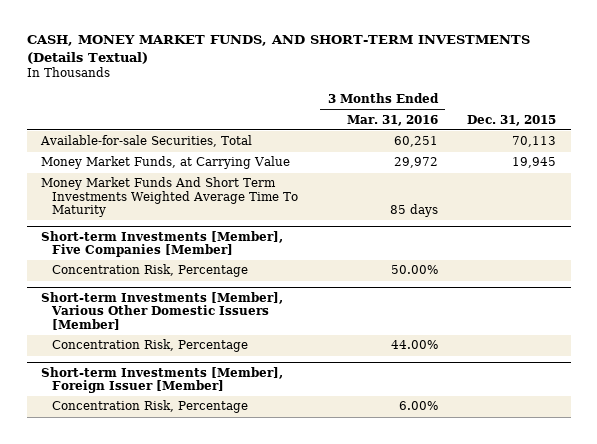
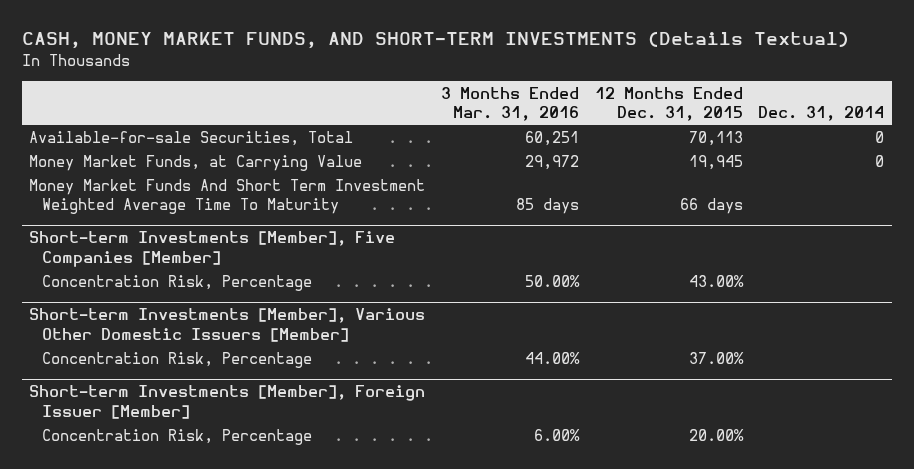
[467,114,557,126] Dec. 31, 2015 -> none
none -> [594,86,743,121] 12 Months Ended Dec. 31, 2015
none -> [758,105,885,121] Dec. 31, 2014
[41,177,298,217] Money Market Funds And Short Term Investments Weighted Average Time To Maturity -> [29,178,426,215] Money Market Funds And Short Term Investment Weighted Average Time To Maturity

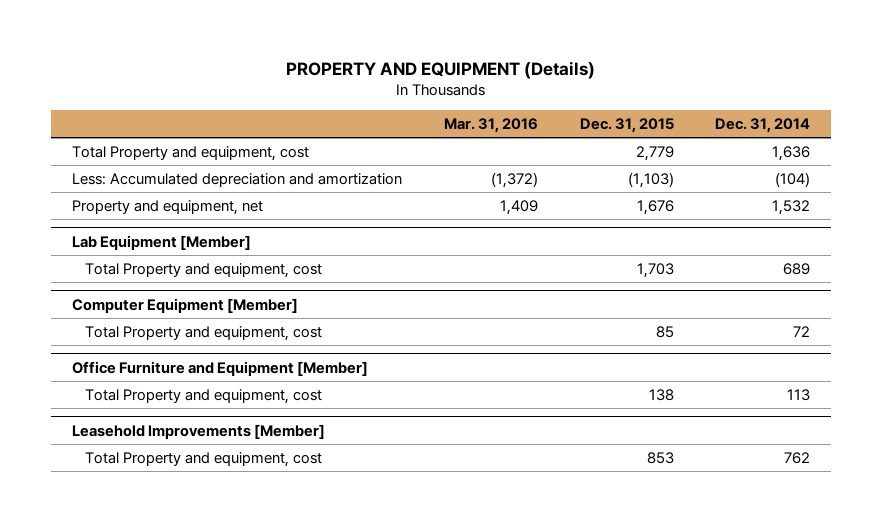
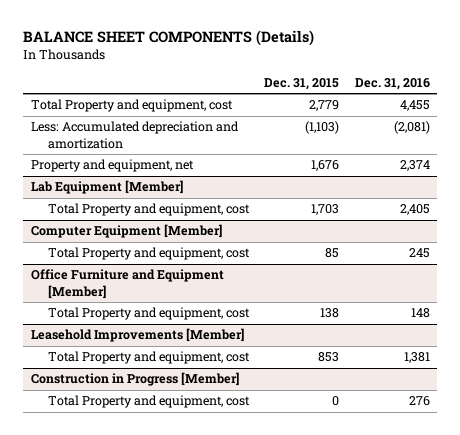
[286,60,596,79] PROPERTY AND EQUIPMENT (Details) -> [22,30,314,47] BALANCE SHEET COMPONENTS (Details)
[444,117,539,133] Mar. 31, 2016 -> none
[715,117,811,133] Dec. 31, 2014 -> none
none -> [354,77,430,90] Dec. 31, 2016
none -> [30,372,239,387] Construction in Progress [Member]
none -> [47,395,250,409] Total Property and equipment, cost

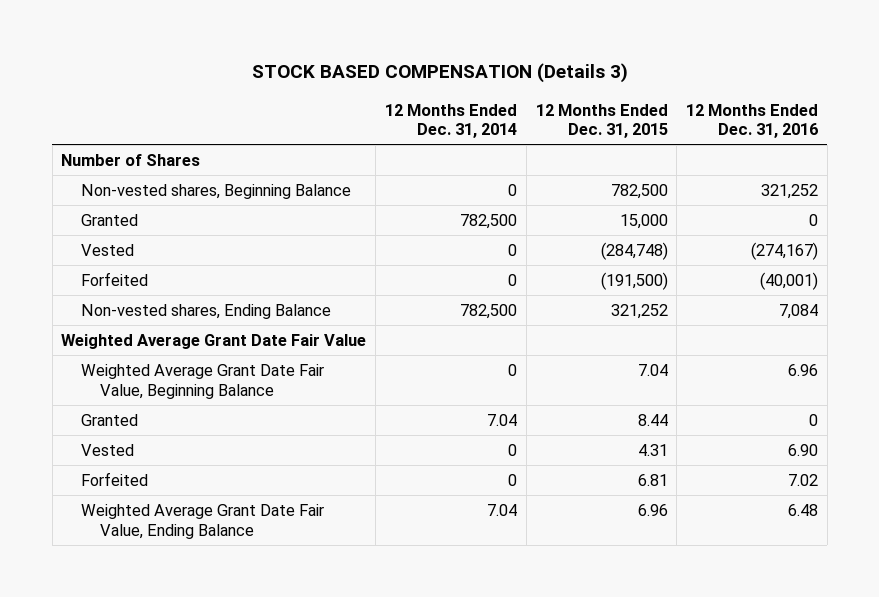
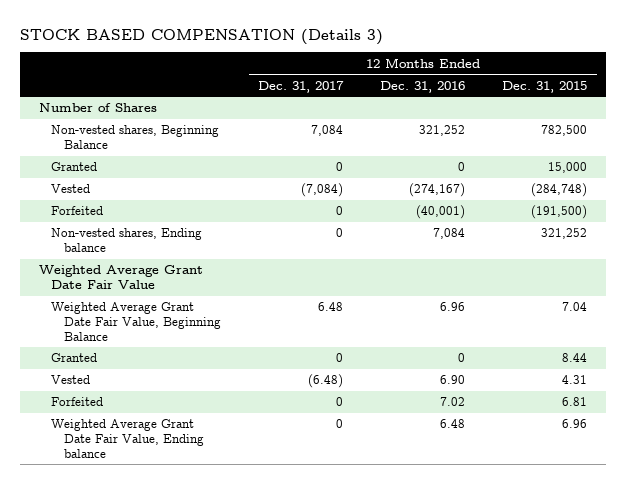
[384,103,517,139] 12 Months Ended Dec. 31, 2014 -> none
none -> [258,80,345,93] Dec. 31, 2017
[80,303,331,319] Non-vested shares, Ending Balance -> [51,228,203,252] Non-vested shares, Ending balance
[80,503,324,539] Weighted Average Grant Date Fair Value, Ending Balance -> [51,419,204,458] Weighted Average Grant Date Fair Value, Ending balance

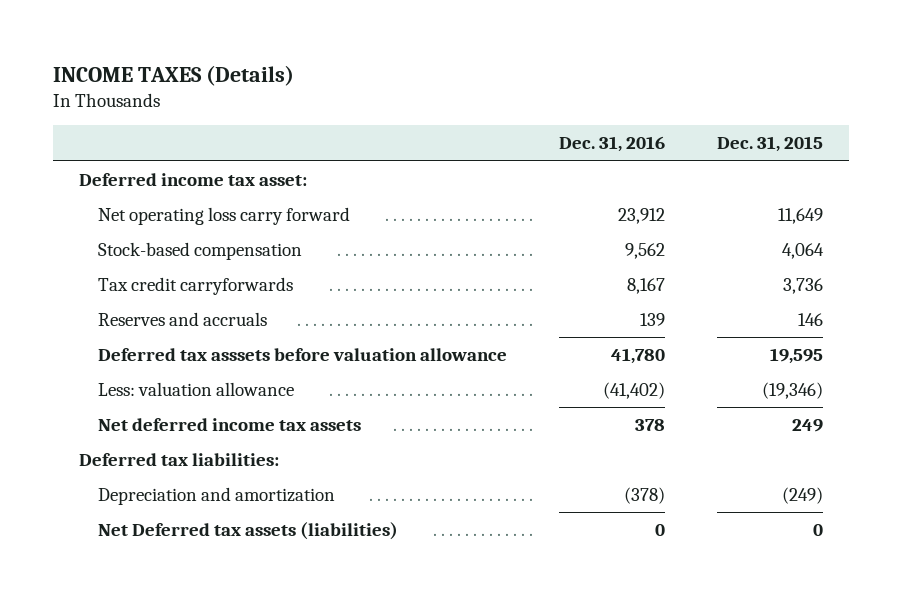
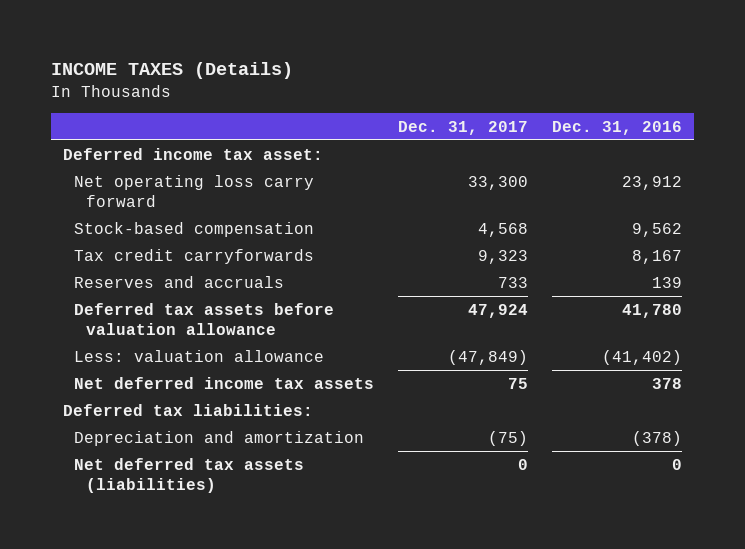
[716,136,823,153] Dec. 31, 2015 -> none
none -> [398,120,529,135] Dec. 31, 2017
[97,347,507,361] Deferred tax asssets before valuation allowance -> [74,302,335,335] Deferred tax assets before valuation allowance
[97,521,398,540] Net Deferred tax assets (liabilities) -> [74,457,305,493] Net deferred tax assets (liabilities)

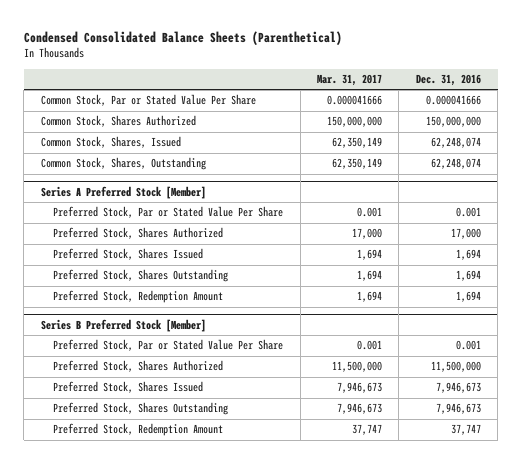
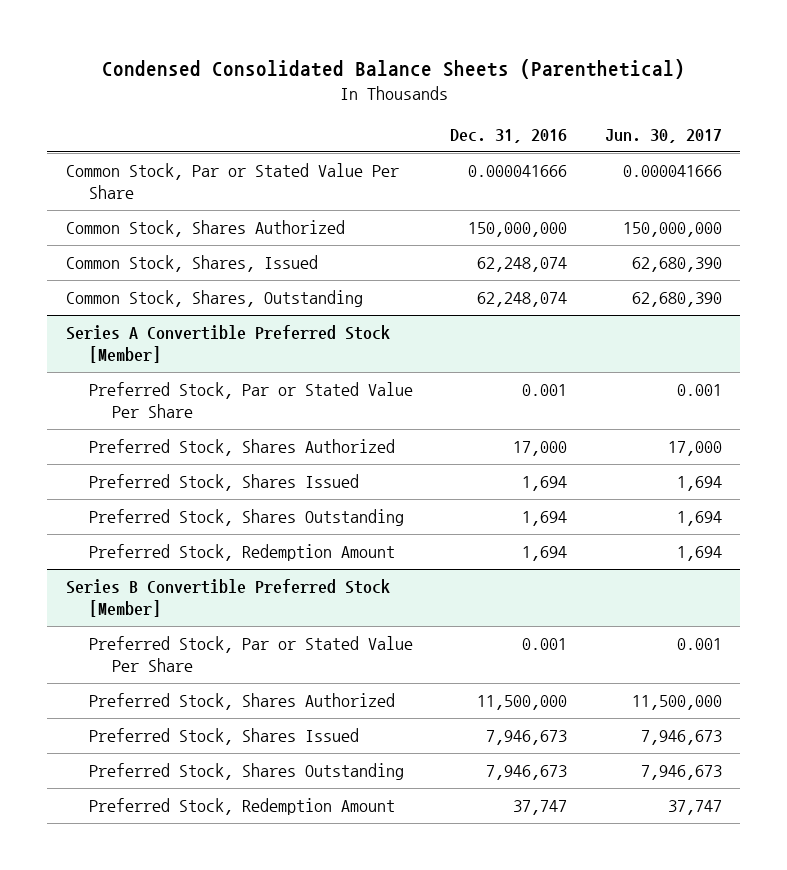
[317,74,383,87] Mar. 31, 2017 -> none
none -> [604,129,722,144] Jun. 30, 2017
[40,185,206,199] Series A Preferred Stock [Member] -> [65,325,390,363] Series A Convertible Preferred Stock [Member]
[40,318,206,332] Series B Preferred Stock [Member] -> [65,579,390,617] Series B Convertible Preferred Stock [Member]

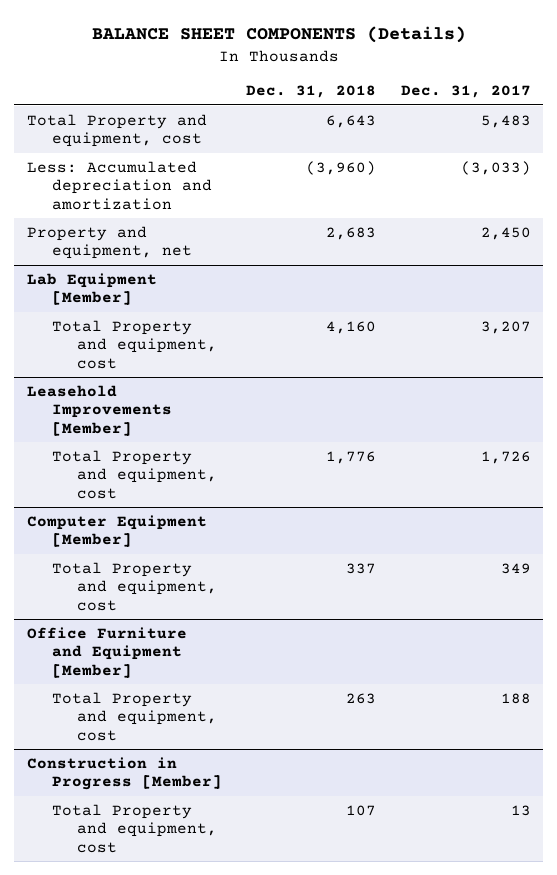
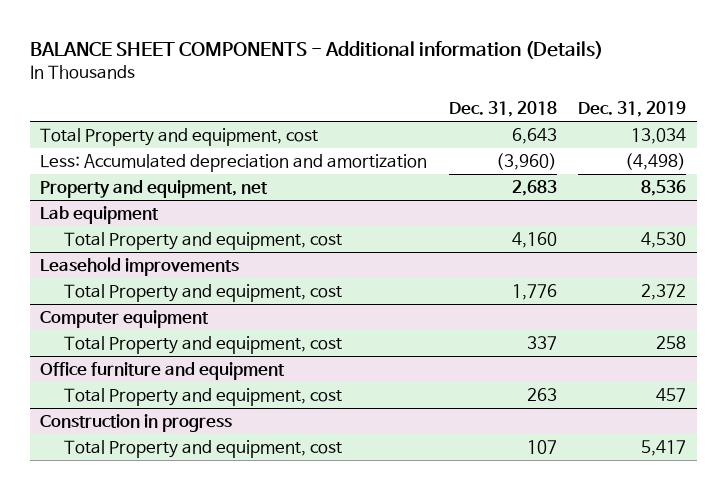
[91,26,466,44] BALANCE SHEET COMPONENTS (Details) -> [29,40,603,59] BALANCE SHEET COMPONENTS - Additional information (Details)
[400,85,531,99] Dec. 31, 2017 -> none
none -> [578,100,687,117] Dec. 31, 2019
[26,272,157,306] Lab Equipment [Member] -> [40,206,160,225] Lab equipment
[26,384,172,436] Leasehold Improvements [Member] -> [40,257,240,277] Leasehold improvements
[26,514,207,548] Computer Equipment [Member] -> [40,310,210,329] Computer equipment
[26,626,187,678] Office Furniture and Equipment [Member] -> [40,362,286,381] Office furniture and equipment
[26,756,222,791] Construction in Progress [Member] -> [40,414,233,433] Construction in progress

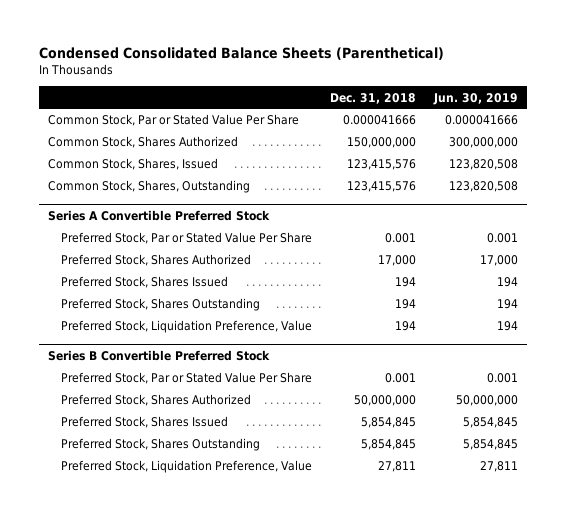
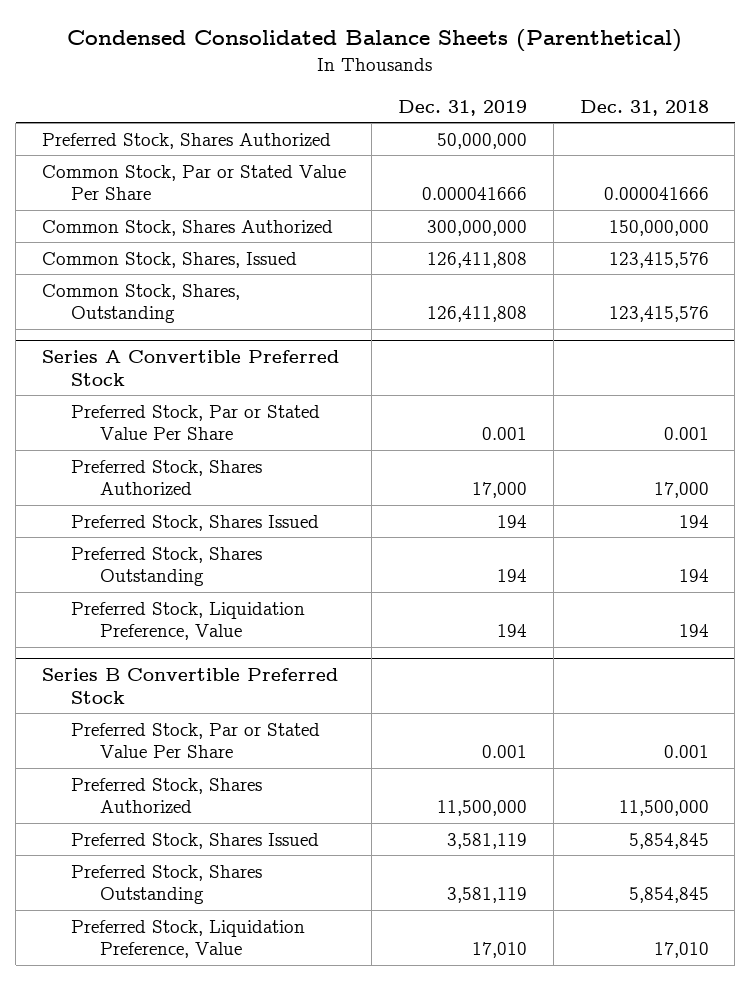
[433,92,519,105] Jun. 30, 2019 -> none
none -> [398,100,528,117] Dec. 31, 2019
none -> [41,132,331,149] Preferred Stock, Shares Authorized
[354,395,417,407] 50,000,000 -> [618,800,709,817] 11,500,000
[378,461,417,473] 27,811 -> [653,942,709,959] 17,010

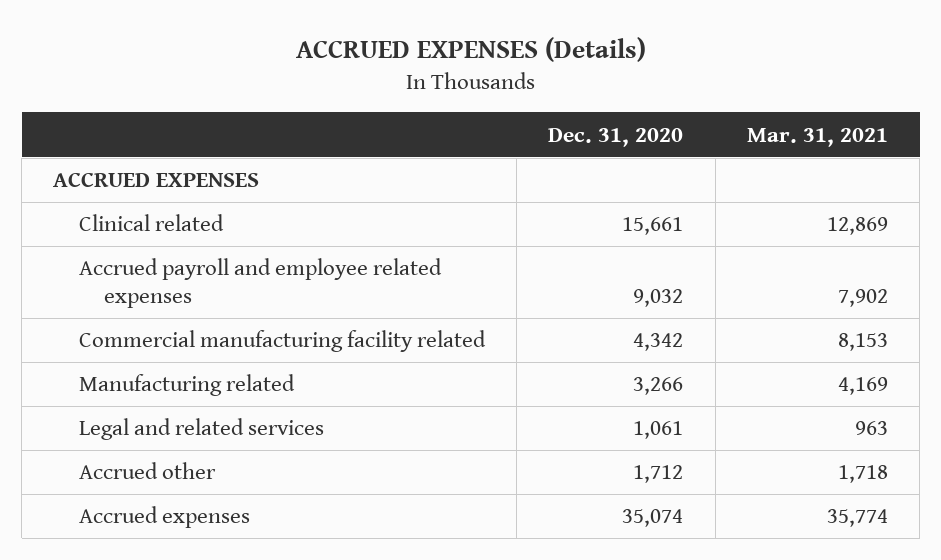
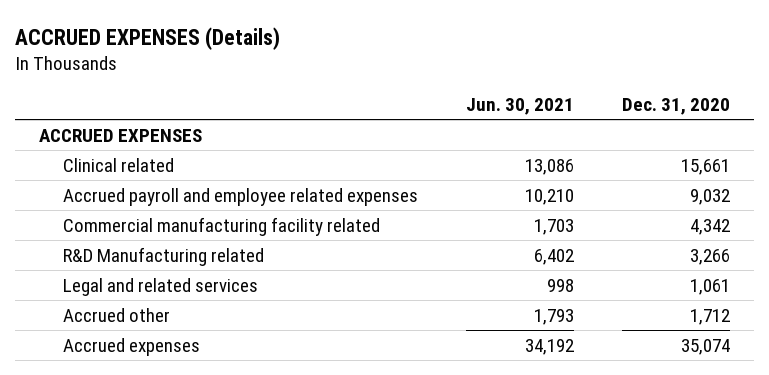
[746,127,888,147] Mar. 31, 2021 -> none
none -> [465,97,574,115] Jun. 30, 2021
[78,374,295,397] Manufacturing related -> [62,246,264,266] R&D Manufacturing related

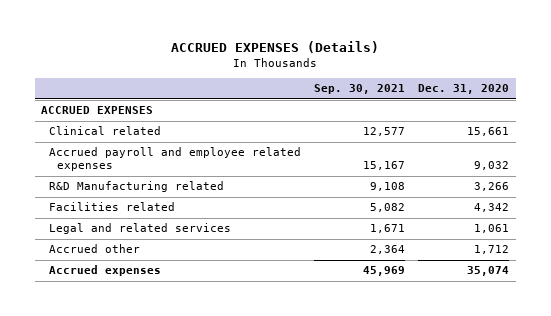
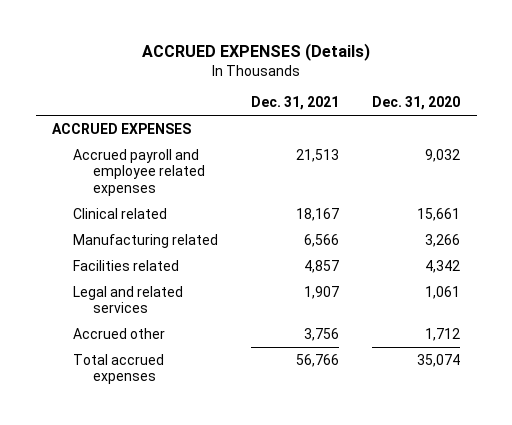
[314,84,406,95] Sep. 30, 2021 -> none
none -> [250,96,339,111] Dec. 31, 2021
[49,126,162,136] Clinical related -> [72,207,167,219] Clinical related
[49,181,225,193] R&D Manufacturing related -> [72,233,218,248] Manufacturing related
[49,265,162,277] Accrued expenses -> [72,353,164,385] Total accrued expenses

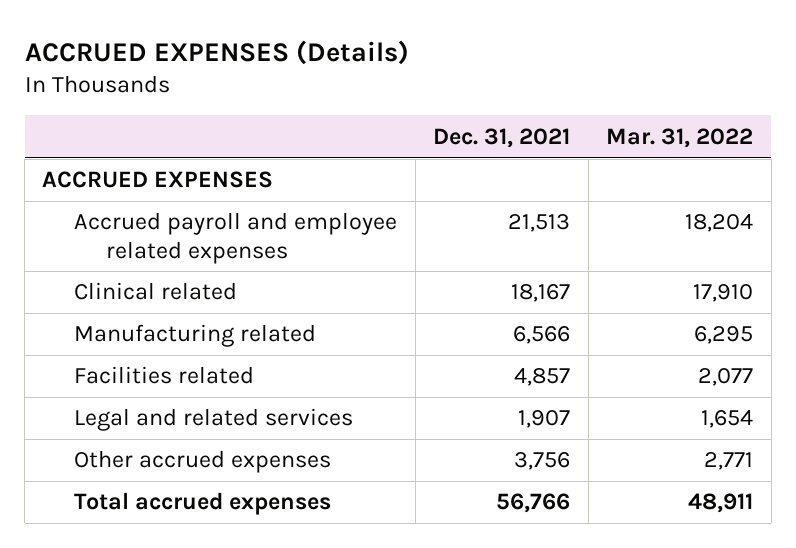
[372,96,461,111] Dec. 31, 2020 -> none
none -> [606,127,754,148] Mar. 31, 2022
[72,327,165,339] Accrued other -> [74,450,332,474] Other accrued expenses

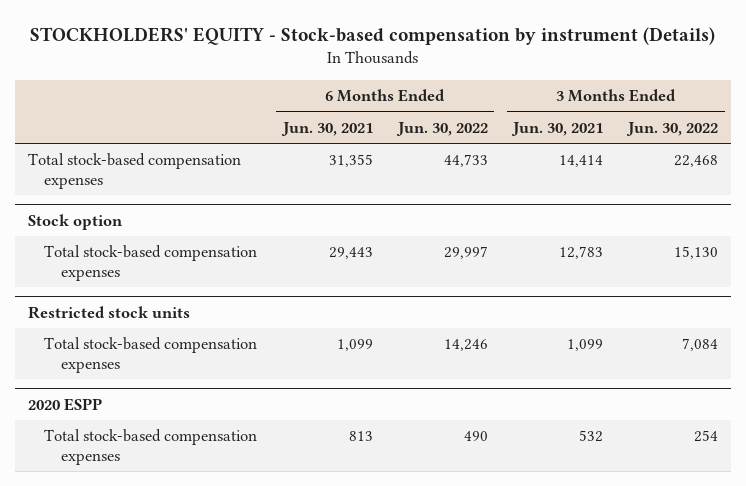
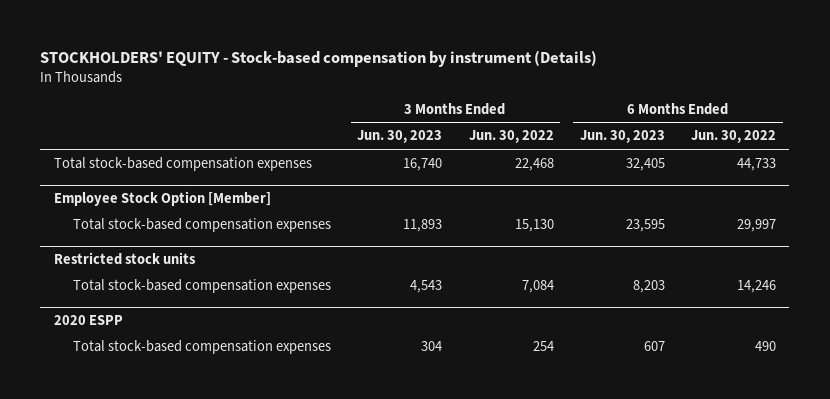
[280,121,373,136] Jun. 30, 2021 -> none
[511,121,604,136] Jun. 30, 2021 -> none
none -> [357,130,443,144] Jun. 30, 2023
none -> [579,130,665,144] Jun. 30, 2023
[27,213,123,230] Stock option -> [53,190,271,206] Employee Stock Option [Member]

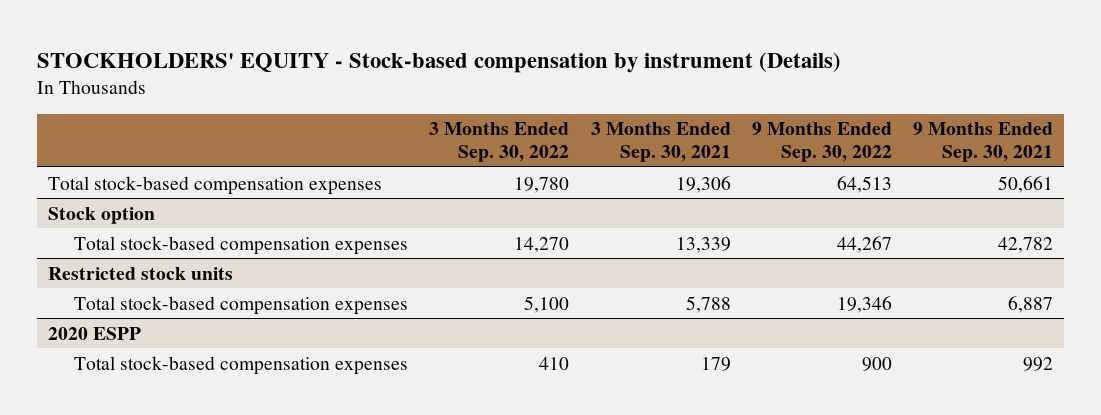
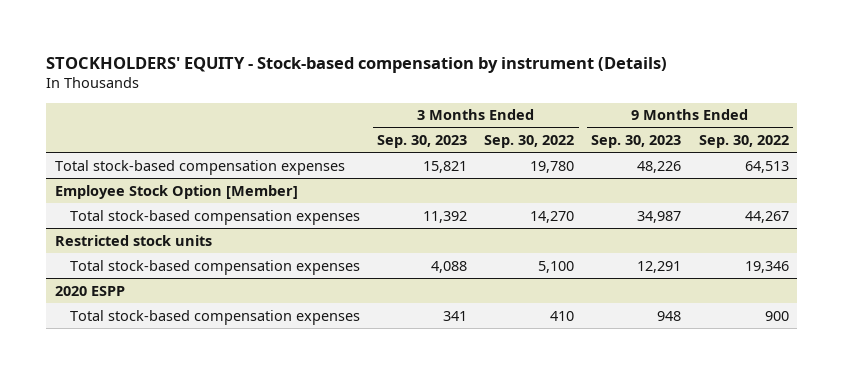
[590,122,731,162] 3 Months Ended Sep. 30, 2021 -> none
[912,122,1053,162] 9 Months Ended Sep. 30, 2021 -> none
none -> [377,134,468,148] Sep. 30, 2023
none -> [591,134,682,148] Sep. 30, 2023
[47,206,155,224] Stock option -> [54,184,298,199] Employee Stock Option [Member]

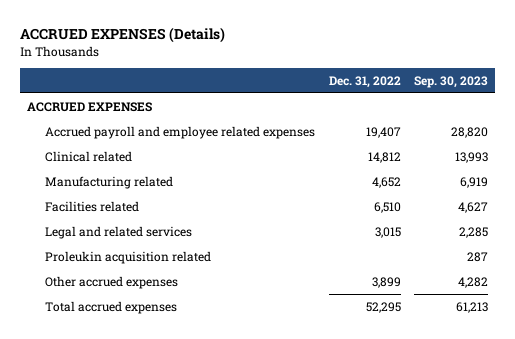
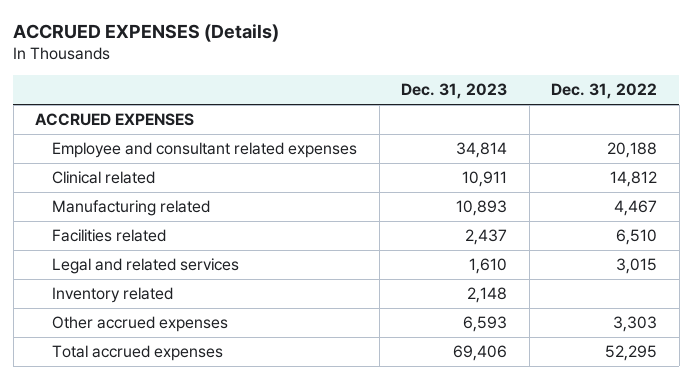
[414,75,489,88] Sep. 30, 2023 -> none
none -> [401,83,508,100] Dec. 31, 2023
[45,125,316,139] Accrued payroll and employee related expenses -> [52,142,358,159] Employee and consultant related expenses
[365,126,401,138] 19,407 -> [607,142,658,159] 20,188
[371,176,401,188] 4,652 -> [614,200,658,217] 4,467
[45,250,212,264] Proleukin acquisition related -> none
none -> [52,287,174,304] Inventory related
[371,276,401,288] 3,899 -> [613,316,658,333] 3,303

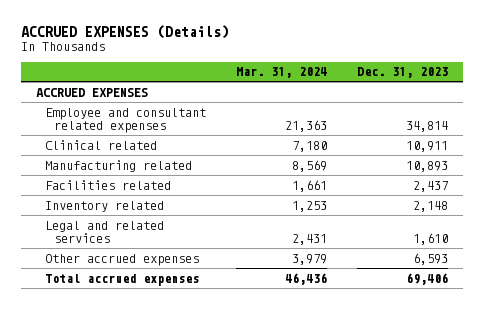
[551,83,658,100] Dec. 31, 2022 -> none
none -> [236,67,328,79] Mar. 31, 2024
[52,258,240,275] Legal and related services -> [45,220,165,243] Legal and related services

